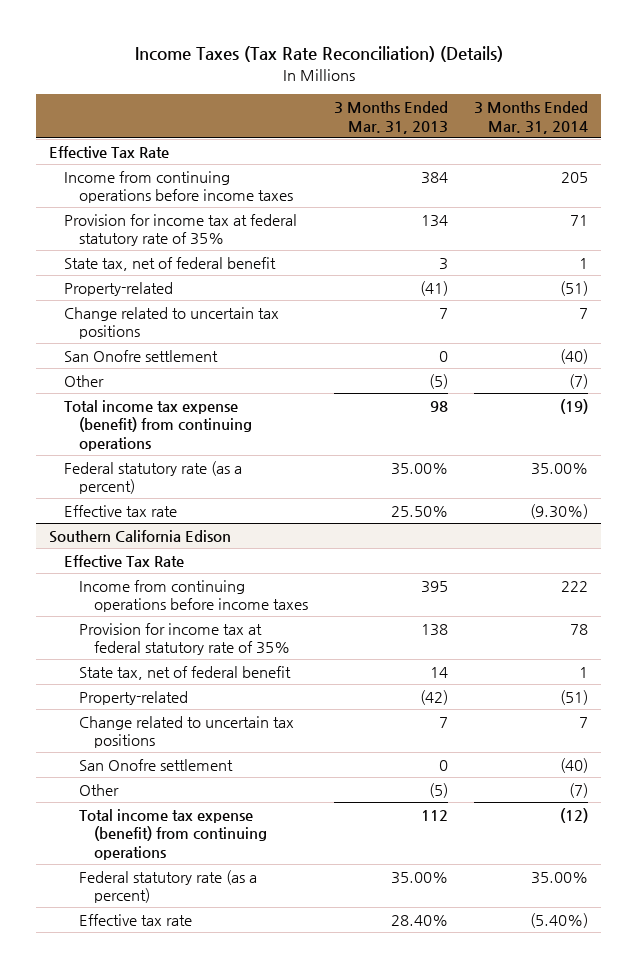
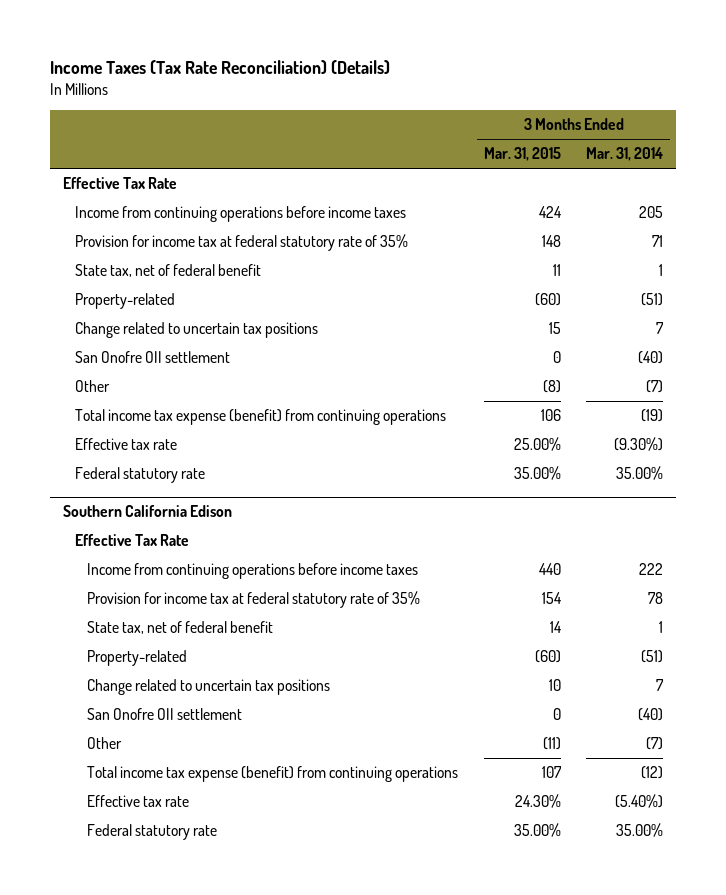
[333,101,448,134] 3 Months Ended Mar. 31, 2013 -> none
none -> [483,147,561,162] Mar. 31, 2015
[64,349,219,362] San Onofre settlement -> [75,351,231,364] San Onofre OII settlement
[64,460,243,495] Federal statutory rate (as a percent) -> none
none -> [75,467,206,484] Federal statutory rate
[78,758,233,771] San Onofre settlement -> [87,708,243,721] San Onofre OII settlement
[78,869,257,904] Federal statutory rate (as a percent) -> none
none -> [87,824,218,841] Federal statutory rate

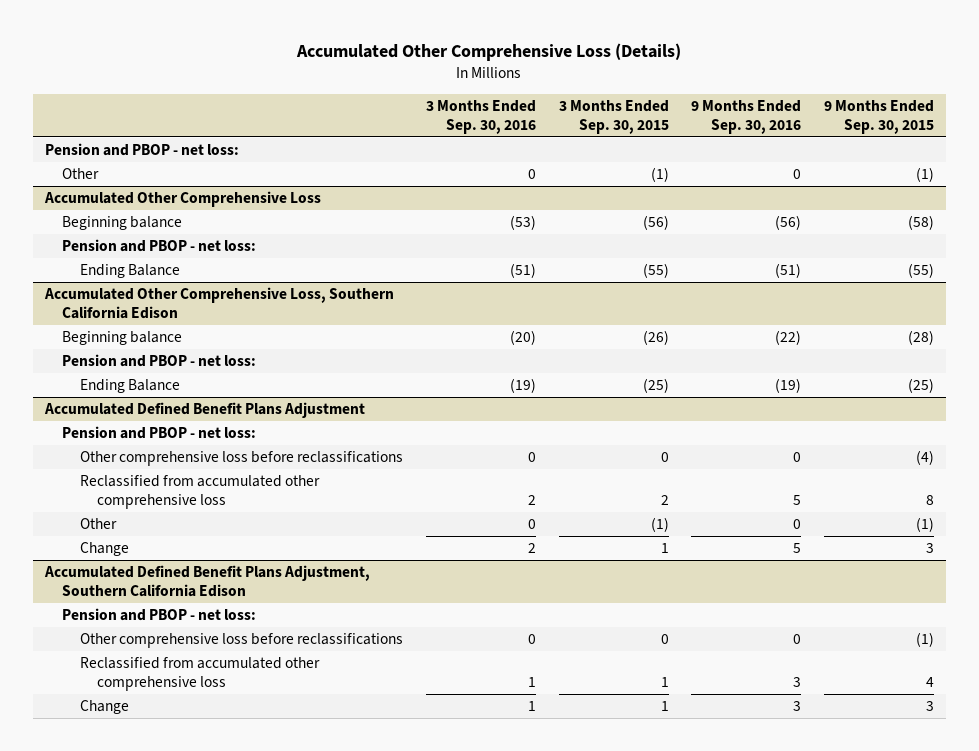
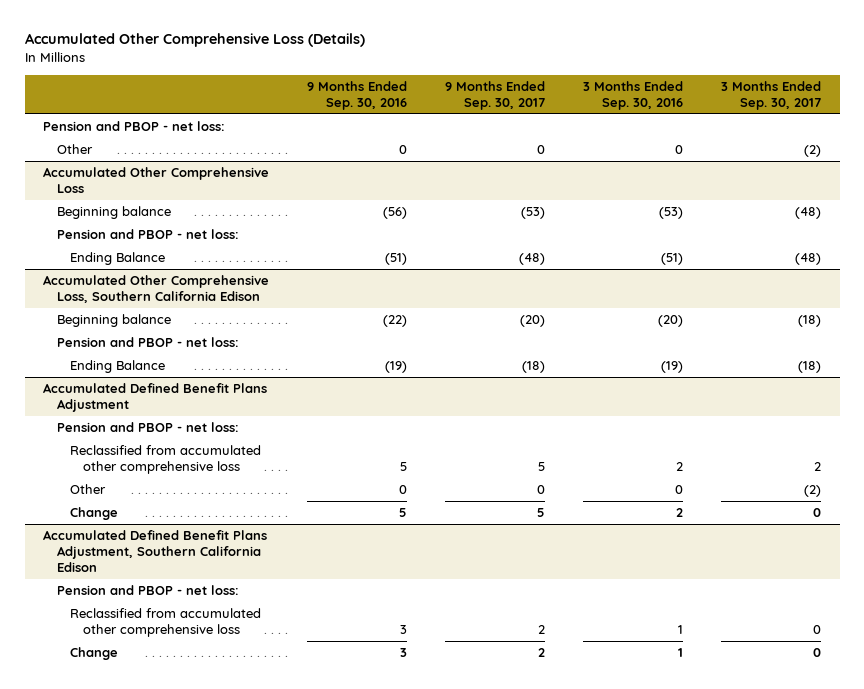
[558,100,669,135] 3 Months Ended Sep. 30, 2015 -> none
[824,100,935,135] 9 Months Ended Sep. 30, 2015 -> none
none -> [445,80,546,110] 9 Months Ended Sep. 30, 2017
none -> [720,80,821,110] 3 Months Ended Sep. 30, 2017
[79,451,403,467] Other comprehensive loss before reclassifications -> none
[79,633,403,649] Other comprehensive loss before reclassifications -> none

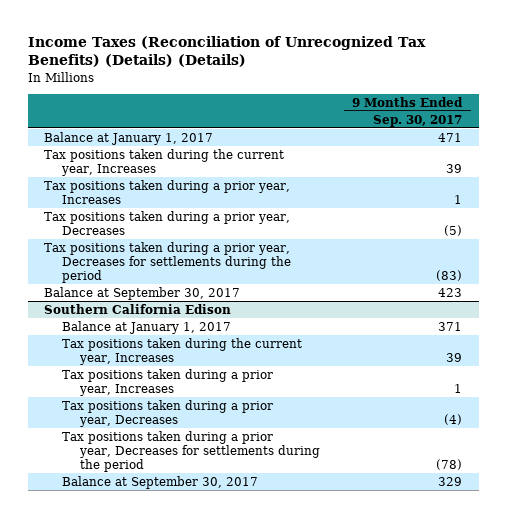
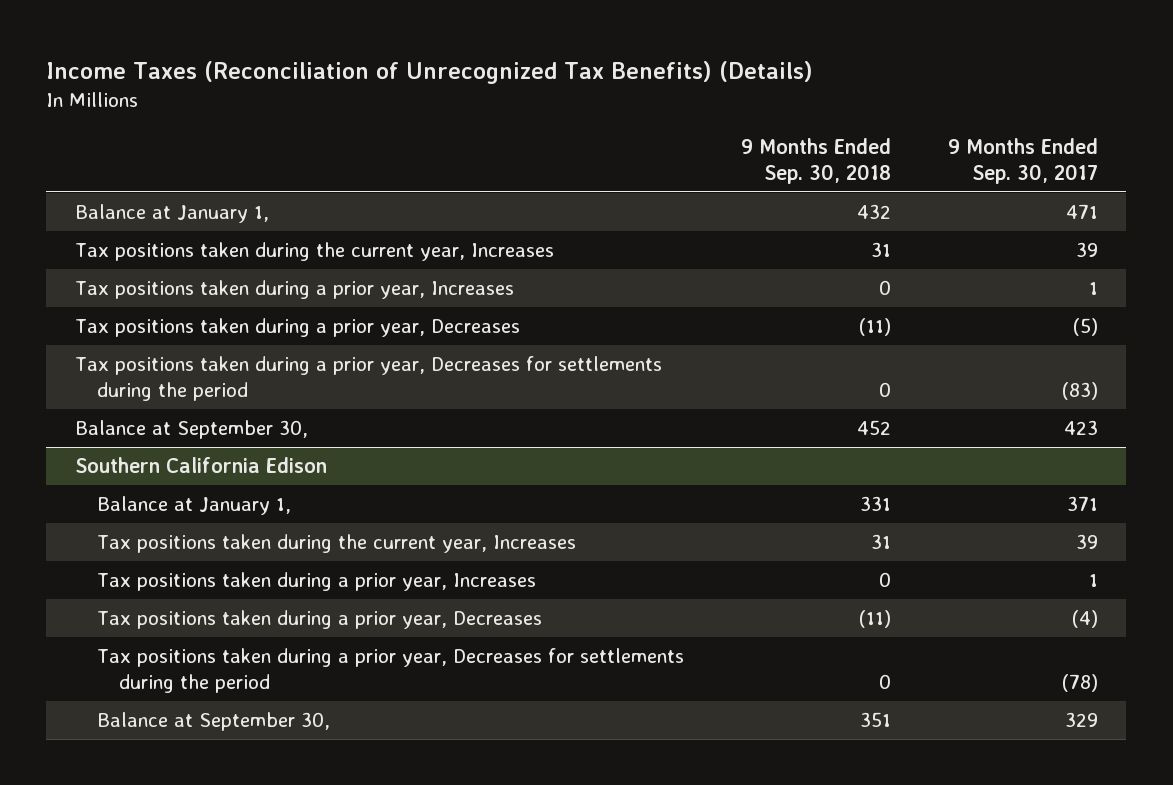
[28,35,427,68] Income Taxes (Reconciliation of Unrecognized Tax Benefits) (Details) (Details) -> [46,60,814,84] Income Taxes (Reconciliation of Unrecognized Tax Benefits) (Details)
none -> [740,138,891,185] 9 Months Ended Sep. 30, 2018
[44,131,214,145] Balance at January 1, 2017 -> [74,204,269,224] Balance at January 1,
[44,286,241,300] Balance at September 30, 2017 -> [74,420,308,440] Balance at September 30,
[62,320,232,334] Balance at January 1, 2017 -> [97,496,292,516] Balance at January 1,
[62,475,259,489] Balance at September 30, 2017 -> [97,712,331,732] Balance at September 30,

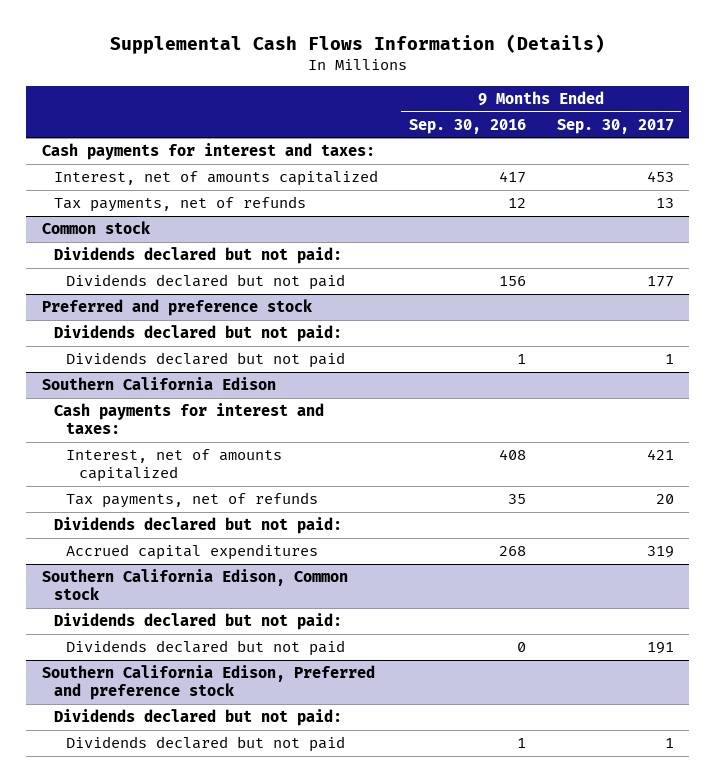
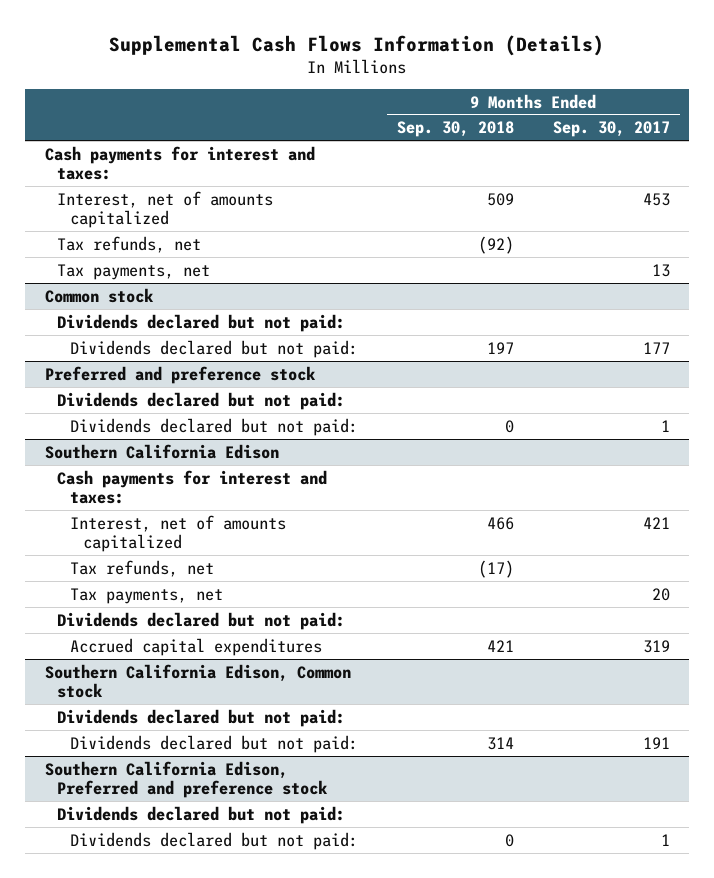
[408,118,526,134] Sep. 30, 2016 -> none
none -> [397,121,515,138] Sep. 30, 2018
none -> [57,235,202,253] Tax refunds, net
[53,196,306,213] Tax payments, net of refunds -> [57,263,211,280] Tax payments, net
[66,274,346,291] Dividends declared but not paid -> [70,339,359,358] Dividends declared but not paid:
[66,352,346,369] Dividends declared but not paid -> [70,417,359,436] Dividends declared but not paid:
none -> [70,559,215,577] Tax refunds, net
[66,492,319,509] Tax payments, net of refunds -> [70,587,224,604] Tax payments, net
[66,640,346,657] Dividends declared but not paid -> [70,734,359,753] Dividends declared but not paid:
[66,736,346,753] Dividends declared but not paid -> [70,831,359,850] Dividends declared but not paid:

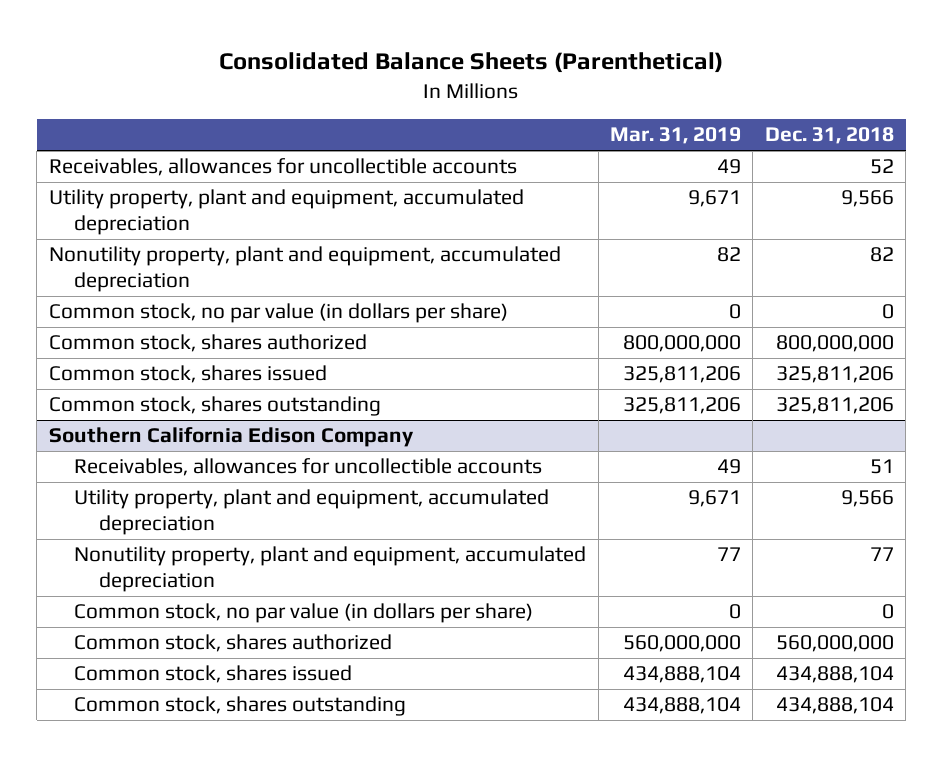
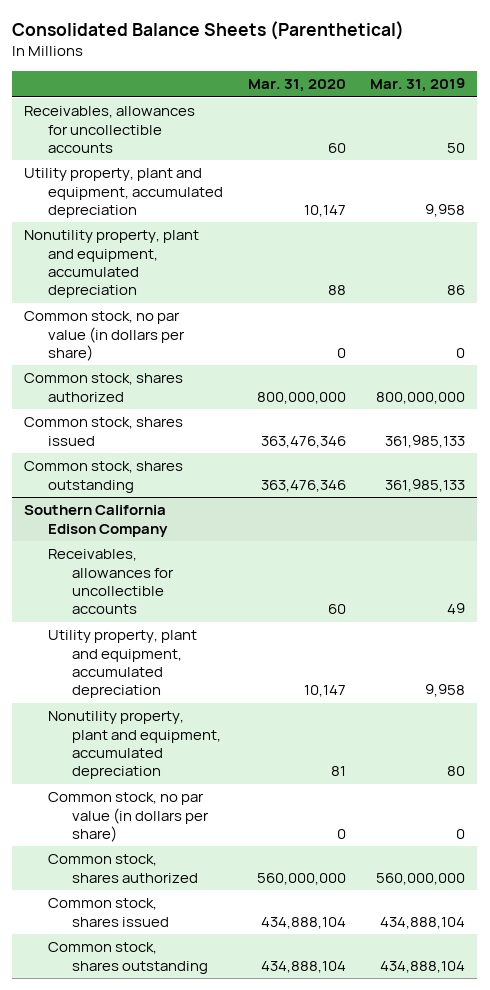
[764,127,894,145] Dec. 31, 2018 -> none
none -> [247,79,346,93] Mar. 31, 2020
[716,159,741,175] 49 -> [447,142,466,153] 50
[687,190,741,208] 9,671 -> [425,203,466,217] 9,958
[716,247,741,263] 82 -> [447,285,466,296] 86
[622,366,741,384] 325,811,206 -> [385,434,466,448] 361,985,133
[622,397,741,415] 325,811,206 -> [385,478,466,492] 361,985,133
[687,490,741,508] 9,671 -> [425,684,466,698] 9,958
[716,547,741,562] 77 -> [447,766,466,777] 80

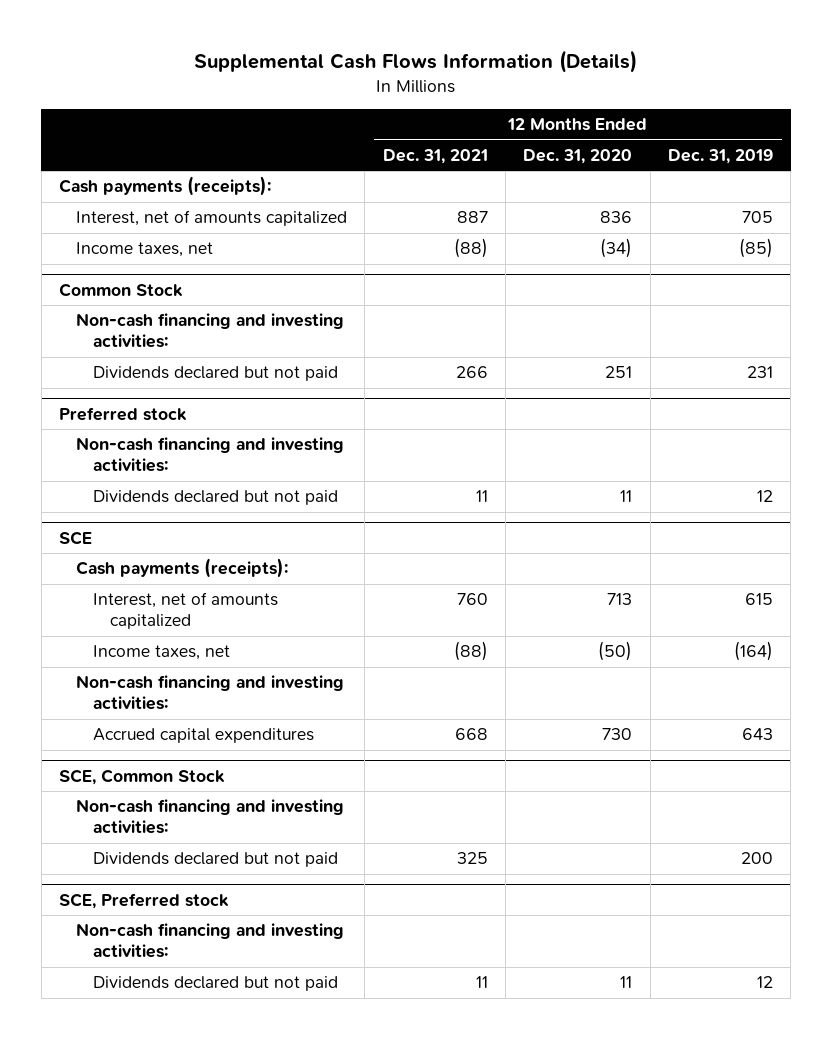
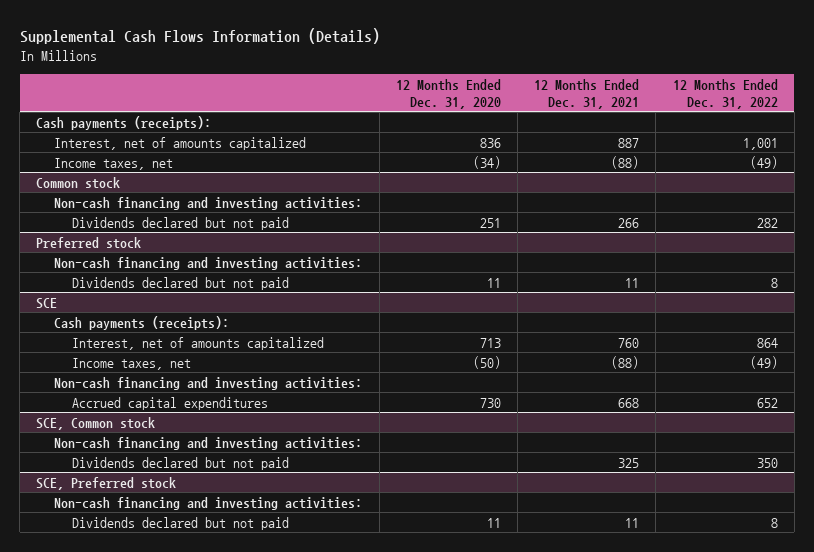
[668,148,774,164] Dec. 31, 2019 -> none
none -> [672,78,778,109] 12 Months Ended Dec. 31, 2022
[59,282,184,297] Common Stock -> [36,176,121,189] Common stock
[59,768,226,785] SCE, Common Stock -> [36,416,156,430] SCE, Common stock

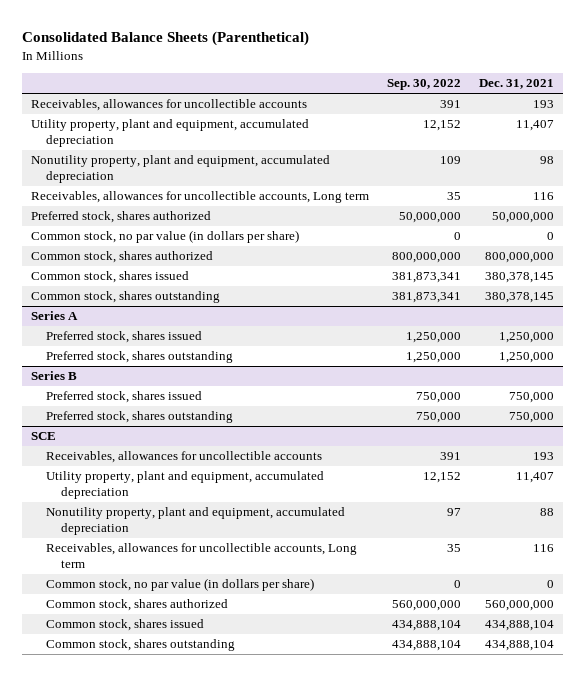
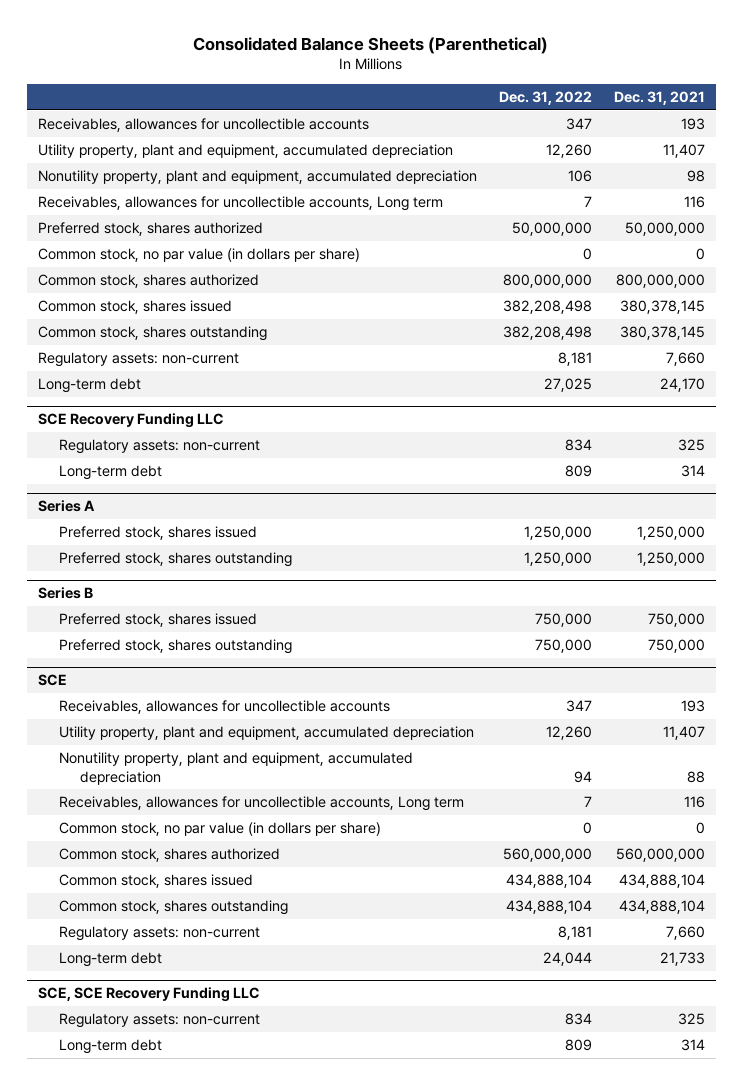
[387,79,462,91] Sep. 30, 2022 -> none
none -> [498,91,592,106] Dec. 31, 2022
none -> [37,352,239,368] Regulatory assets: non-current
none -> [37,378,141,394] Long-term debt
none -> [37,413,224,429] SCE Recovery Funding LLC
none -> [58,439,260,455] Regulatory assets: non-current
none -> [58,465,162,481] Long-term debt
none -> [58,926,260,942] Regulatory assets: non-current
none -> [58,952,162,968] Long-term debt
none -> [37,987,260,1003] SCE, SCE Recovery Funding LLC
none -> [58,1013,260,1029] Regulatory assets: non-current
none -> [58,1039,162,1055] Long-term debt

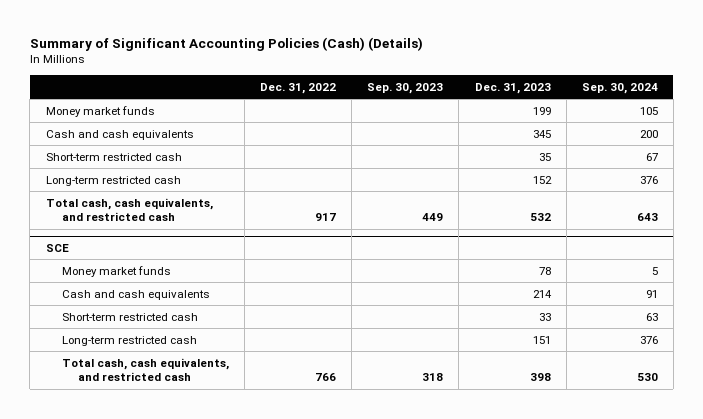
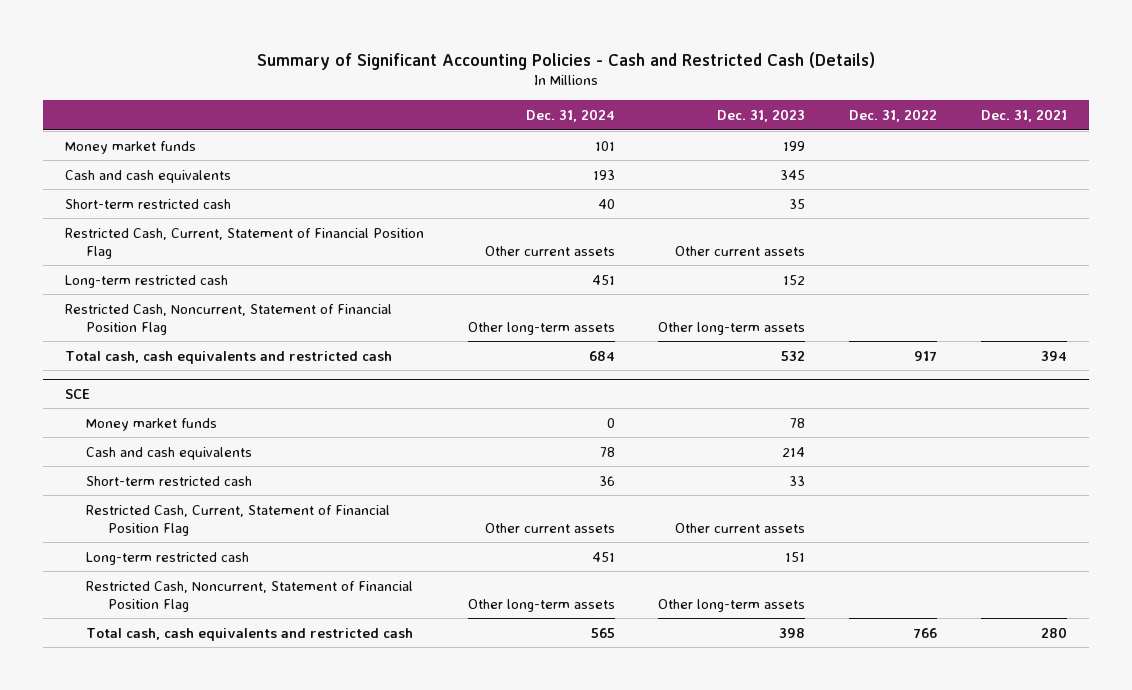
[29,36,423,51] Summary of Significant Accounting Policies (Cash) (Details) -> [256,51,875,70] Summary of Significant Accounting Policies - Cash and Restricted Cash (Details)
[367,82,444,94] Sep. 30, 2023 -> none
[581,82,658,94] Sep. 30, 2024 -> none
none -> [525,108,615,122] Dec. 31, 2024
none -> [980,108,1067,122] Dec. 31, 2021
none -> [64,227,424,259] Restricted Cash, Current, Statement of Financial Position Flag
none -> [64,303,392,335] Restricted Cash, Noncurrent, Statement of Financial Position Flag
[45,197,213,222] Total cash, cash equivalents, and restricted cash -> [64,350,392,364] Total cash, cash equivalents and restricted cash
none -> [86,504,391,536] Restricted Cash, Current, Statement of Financial Position Flag
none -> [86,580,414,612] Restricted Cash, Noncurrent, Statement of Financial Position Flag
[61,357,229,382] Total cash, cash equivalents, and restricted cash -> [86,627,414,641] Total cash, cash equivalents and restricted cash

